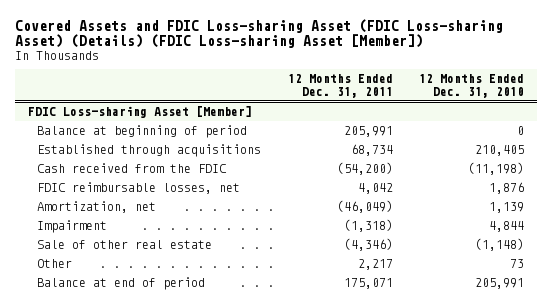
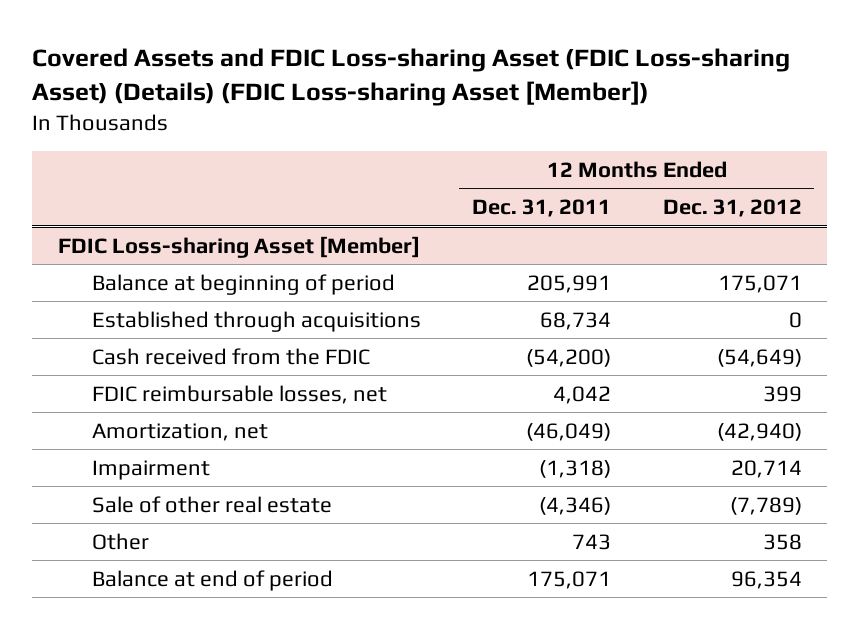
[418,74,524,98] 12 Months Ended Dec. 31, 2010 -> none
none -> [662,199,802,218] Dec. 31, 2012
[357,259,393,271] 2,217 -> [572,533,612,550] 743

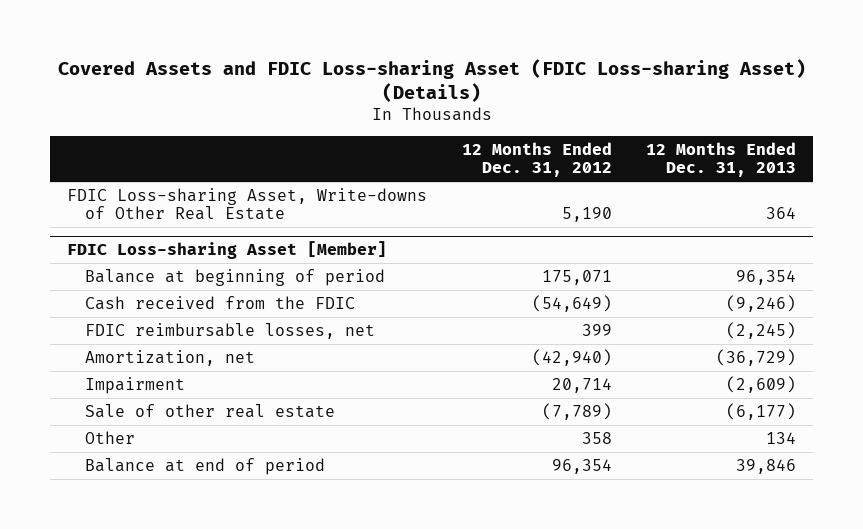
[32,48,791,107] Covered Assets and FDIC Loss-sharing Asset (FDIC Loss-sharing Asset) (Details) (FDIC Loss-sharing Asset [Member]) -> [57,58,806,103] Covered Assets and FDIC Loss-sharing Asset (FDIC Loss-sharing Asset) (Details)
[472,199,612,218] Dec. 31, 2011 -> none
none -> [646,142,797,178] 12 Months Ended Dec. 31, 2013
none -> [67,187,428,221] FDIC Loss-sharing Asset, Write-downs of Other Real Estate
[91,310,421,332] Established through acquisitions -> none

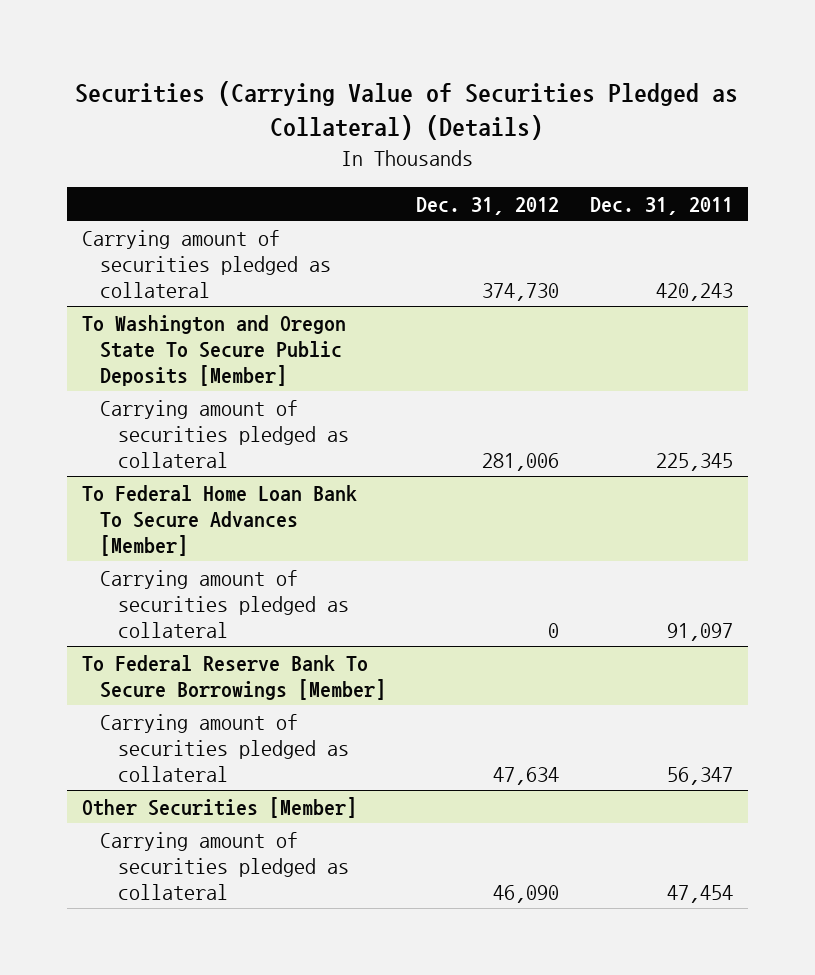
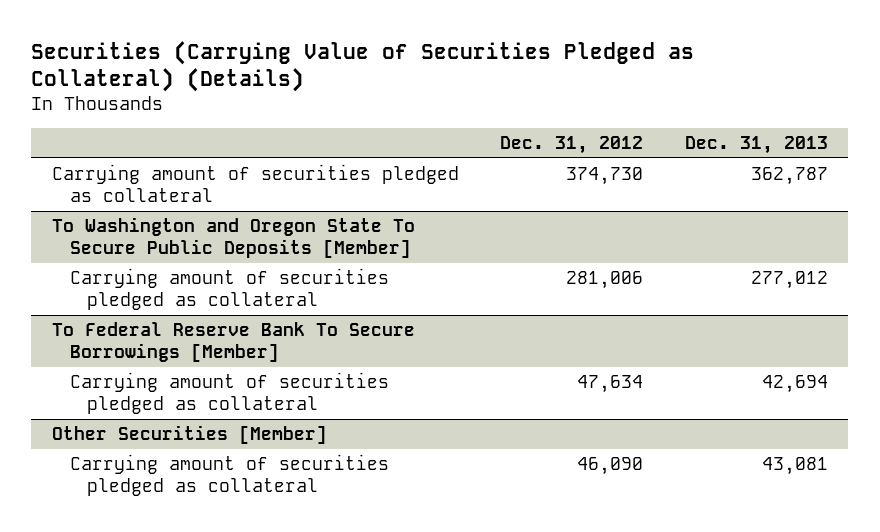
[589,196,733,215] Dec. 31, 2011 -> none
none -> [684,136,828,155] Dec. 31, 2013
[82,484,358,556] To Federal Home Loan Bank To Secure Advances [Member] -> none
[100,569,350,638] Carrying amount of securities pledged as collateral -> none

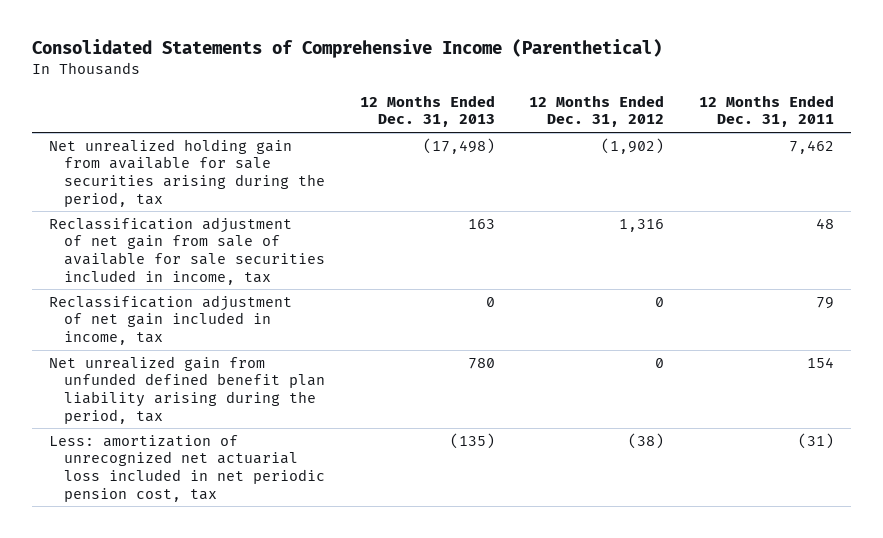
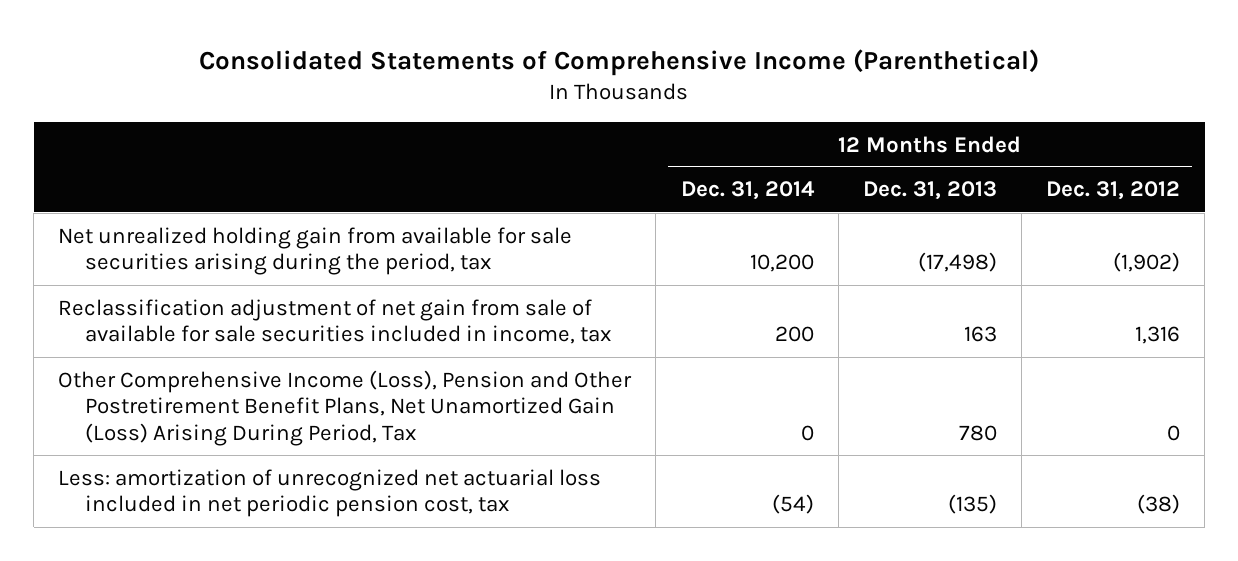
[698,94,834,128] 12 Months Ended Dec. 31, 2011 -> none
none -> [680,181,815,201] Dec. 31, 2014
[48,294,292,346] Reclassification adjustment of net gain included in income, tax -> none
[48,355,326,424] Net unrealized gain from unfunded defined benefit plan liability arising during the period, tax -> none
none -> [58,369,633,447] Other Comprehensive Income (Loss), Pension and Other Postretirement Benefit Plans, Net Unamortized Gain (Loss) Arising During Period, Tax

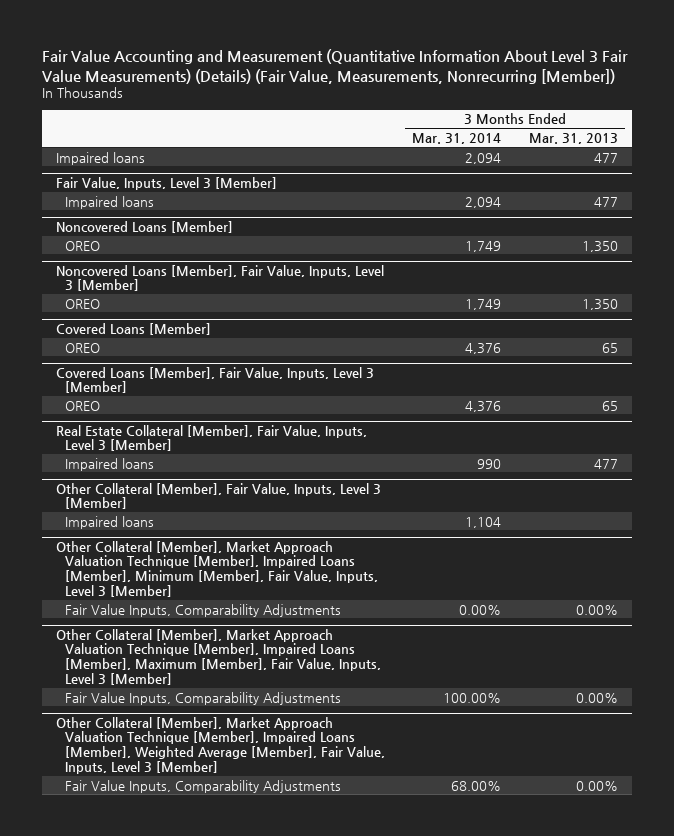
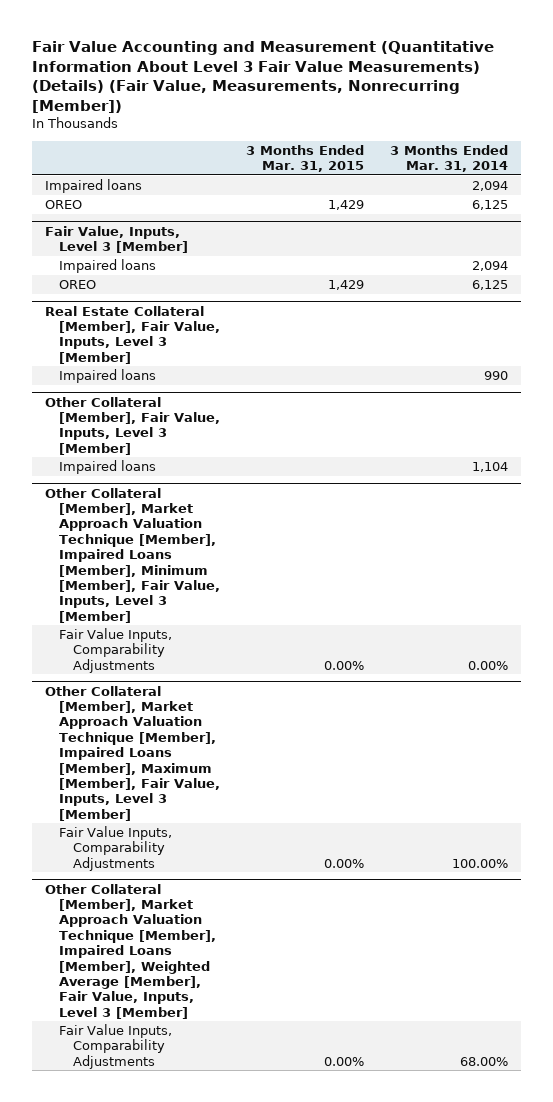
[529,132,619,144] Mar. 31, 2013 -> none
none -> [246,144,365,173] 3 Months Ended Mar. 31, 2015
none -> [45,199,83,209] OREO
[55,220,233,233] Noncovered Loans [Member] -> none
[55,264,384,292] Noncovered Loans [Member], Fair Value, Inputs, Level 3 [Member] -> none
[64,298,100,309] OREO -> none
[55,322,211,335] Covered Loans [Member] -> none
[64,342,100,353] OREO -> none
[55,366,374,394] Covered Loans [Member], Fair Value, Inputs, Level 3 [Member] -> none
[64,400,100,411] OREO -> none
[465,240,502,252] 1,749 -> [472,279,509,290] 6,125

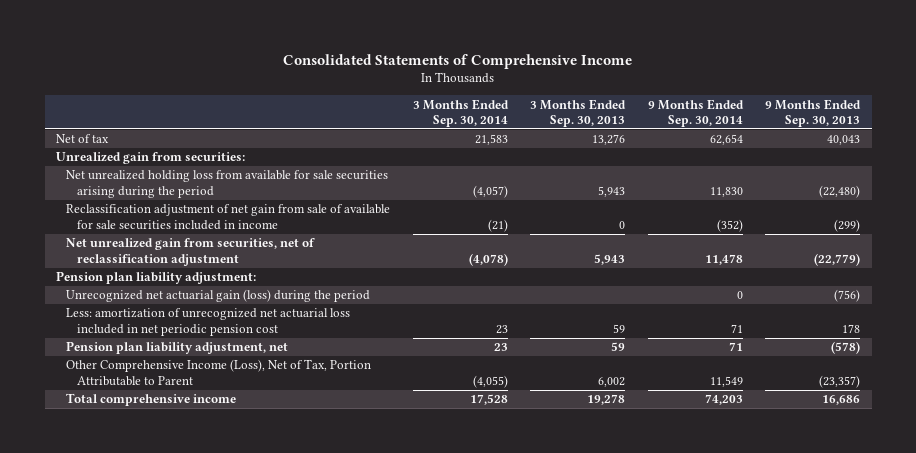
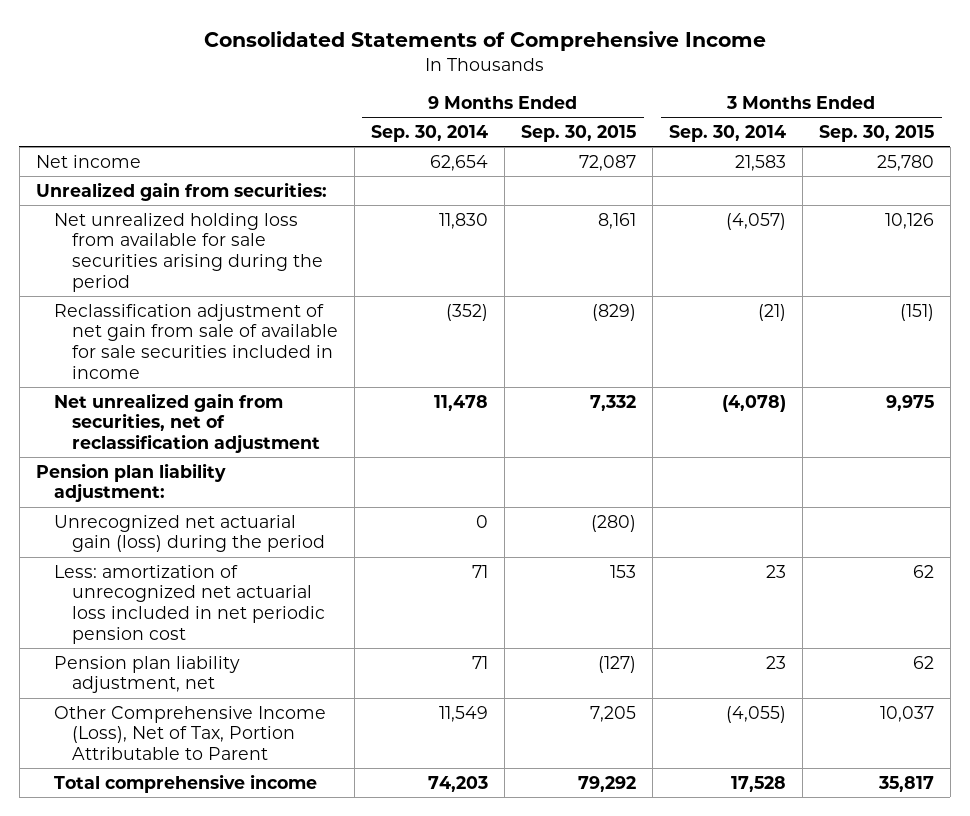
[530,98,627,127] 3 Months Ended Sep. 30, 2013 -> none
[765,98,862,127] 9 Months Ended Sep. 30, 2013 -> none
none -> [520,125,636,143] Sep. 30, 2015
none -> [818,125,934,143] Sep. 30, 2015
[55,134,109,144] Net of tax -> [35,154,141,168] Net income

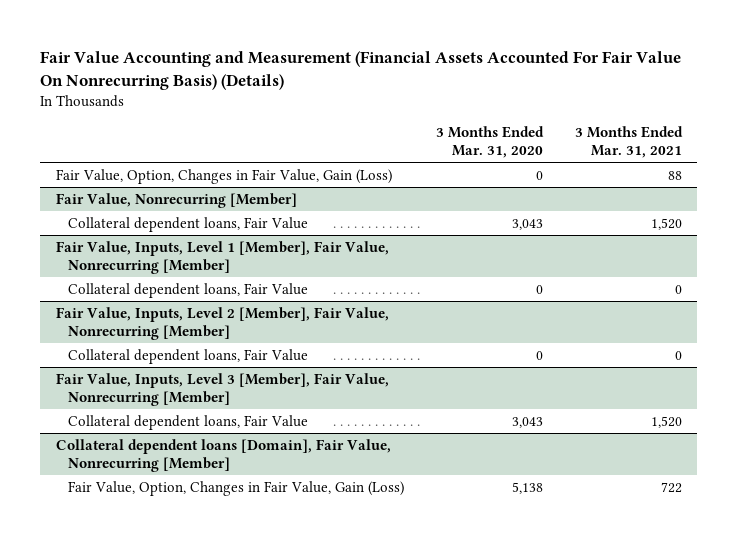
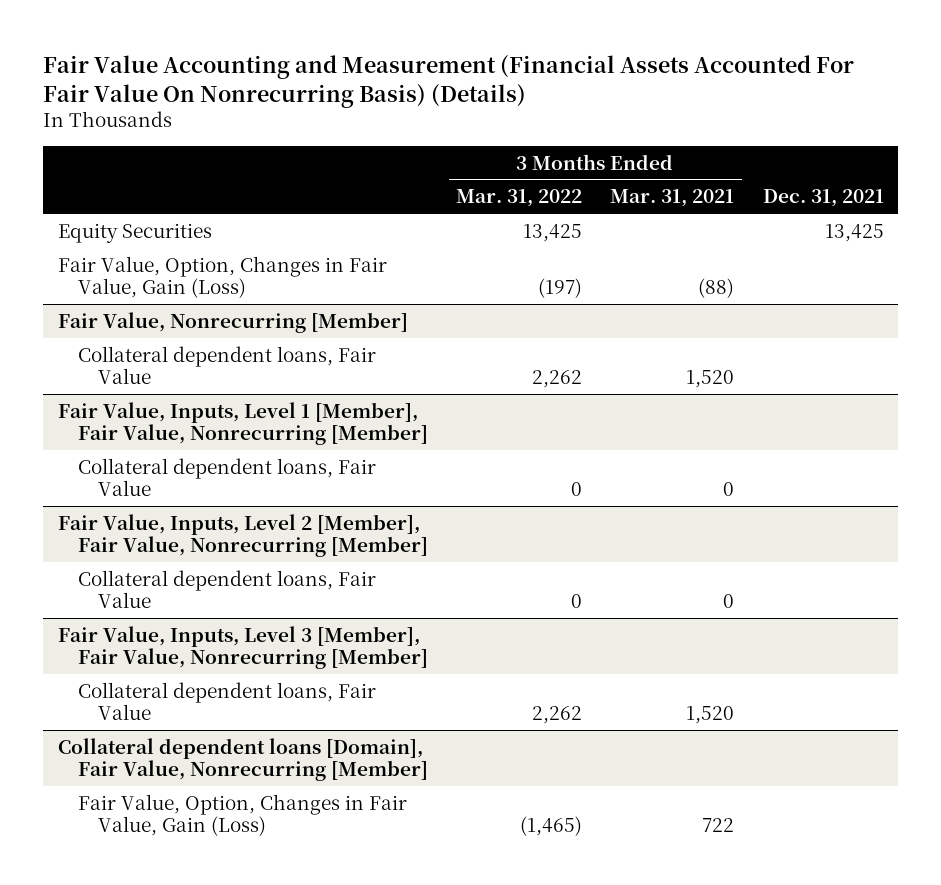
[435,126,544,159] 3 Months Ended Mar. 31, 2020 -> none
none -> [456,189,583,208] Mar. 31, 2022
none -> [762,189,884,208] Dec. 31, 2021
none -> [57,222,212,243] Equity Securities
[667,170,682,180] 88 -> [698,278,735,299] (88)

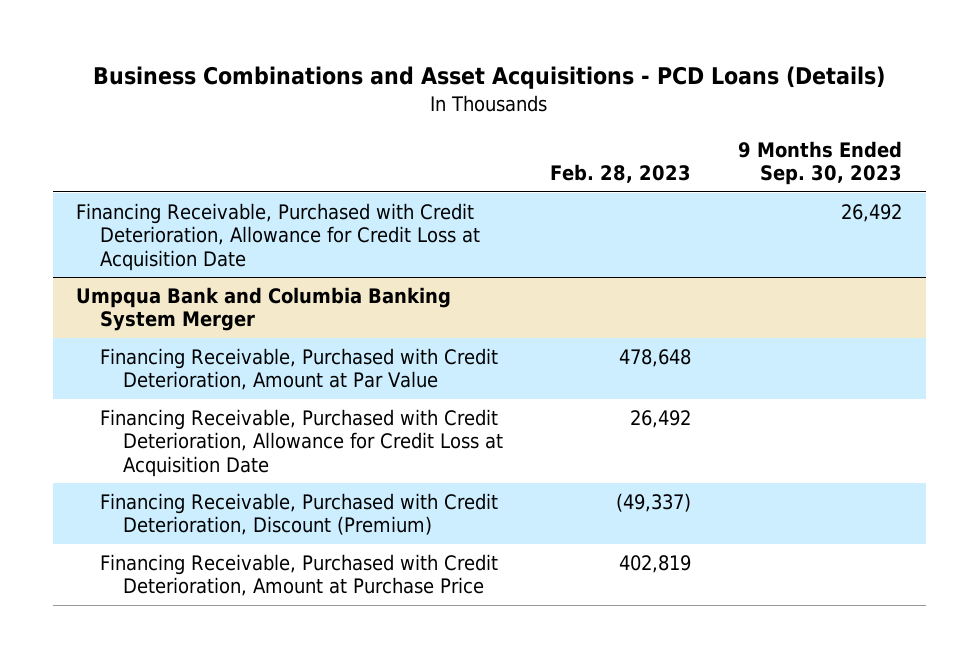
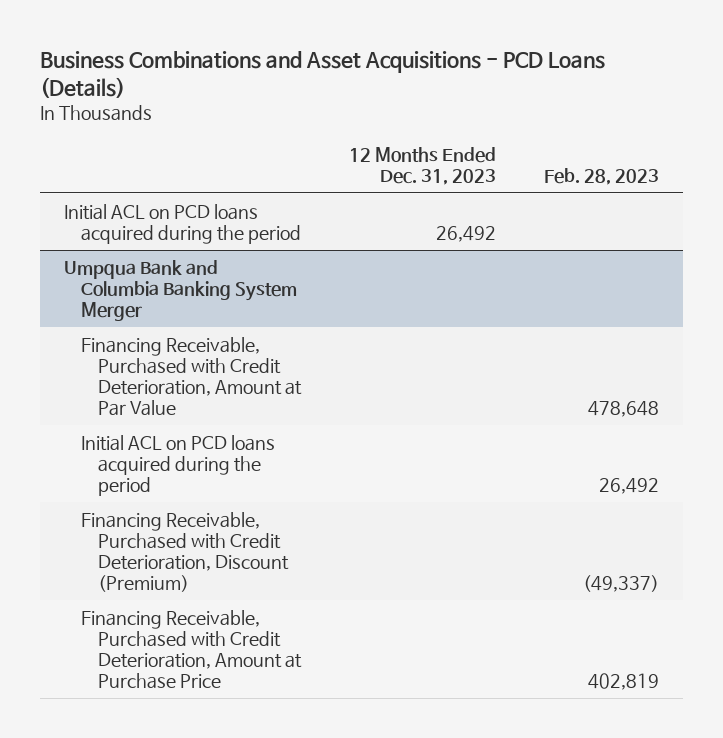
[738,141,903,186] 9 Months Ended Sep. 30, 2023 -> none
none -> [349,146,497,185] 12 Months Ended Dec. 31, 2023
[76,203,480,271] Financing Receivable, Purchased with Credit Deterioration, Allowance for Credit Loss at Acquisition Date -> [63,203,301,244] Initial ACL on PCD loans acquired during the period
[99,409,503,477] Financing Receivable, Purchased with Credit Deterioration, Allowance for Credit Loss at Acquisition Date -> [80,434,275,496] Initial ACL on PCD loans acquired during the period

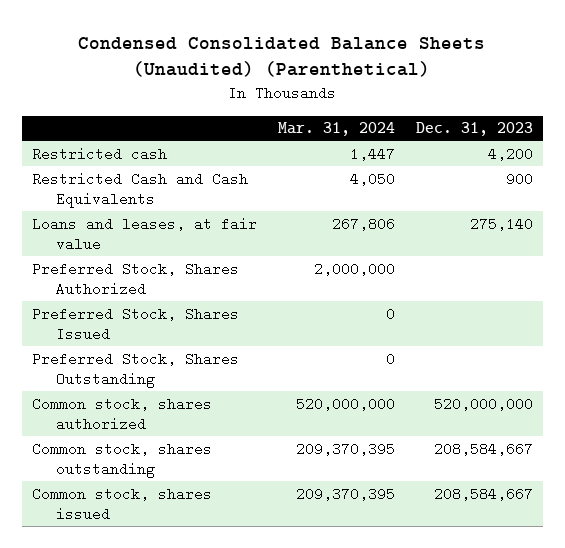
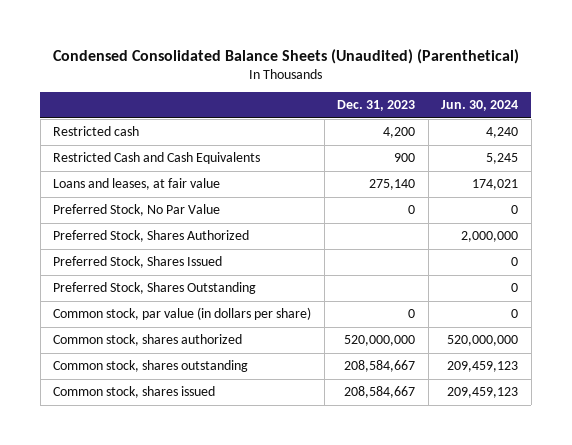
[277,122,395,137] Mar. 31, 2024 -> none
none -> [441,99,519,111] Jun. 30, 2024
none -> [53,204,221,217] Preferred Stock, No Par Value
none -> [53,307,312,321] Common stock, par value (in dollars per share)

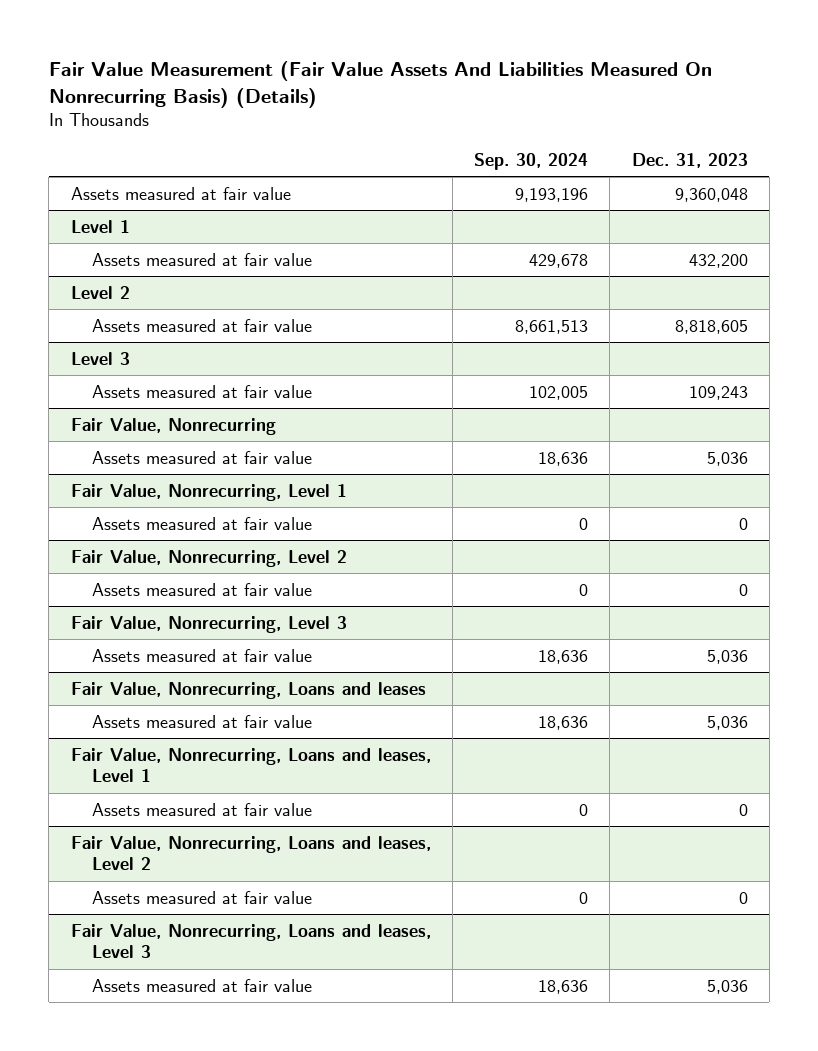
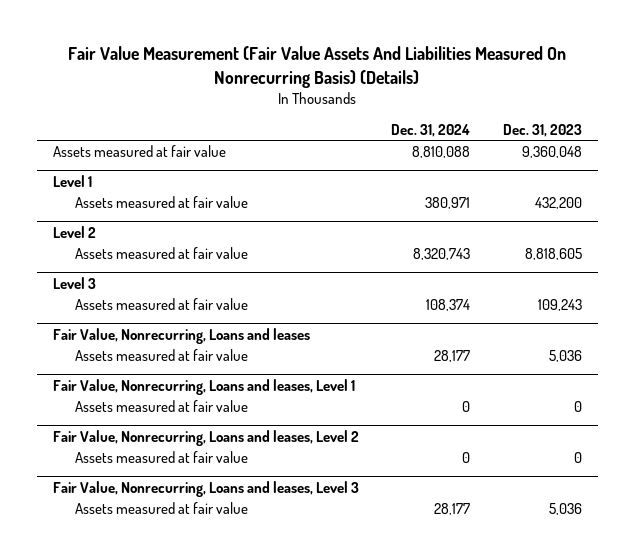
[474,152,589,170] Sep. 30, 2024 -> none
none -> [391,124,471,138] Dec. 31, 2024
[70,417,276,435] Fair Value, Nonrecurring -> none
[92,450,313,464] Assets measured at fair value -> none
[70,483,347,501] Fair Value, Nonrecurring, Level 1 -> none
[92,516,313,530] Assets measured at fair value -> none
[70,549,347,567] Fair Value, Nonrecurring, Level 2 -> none
[92,582,313,596] Assets measured at fair value -> none
[70,615,347,633] Fair Value, Nonrecurring, Level 3 -> none
[92,648,313,662] Assets measured at fair value -> none

